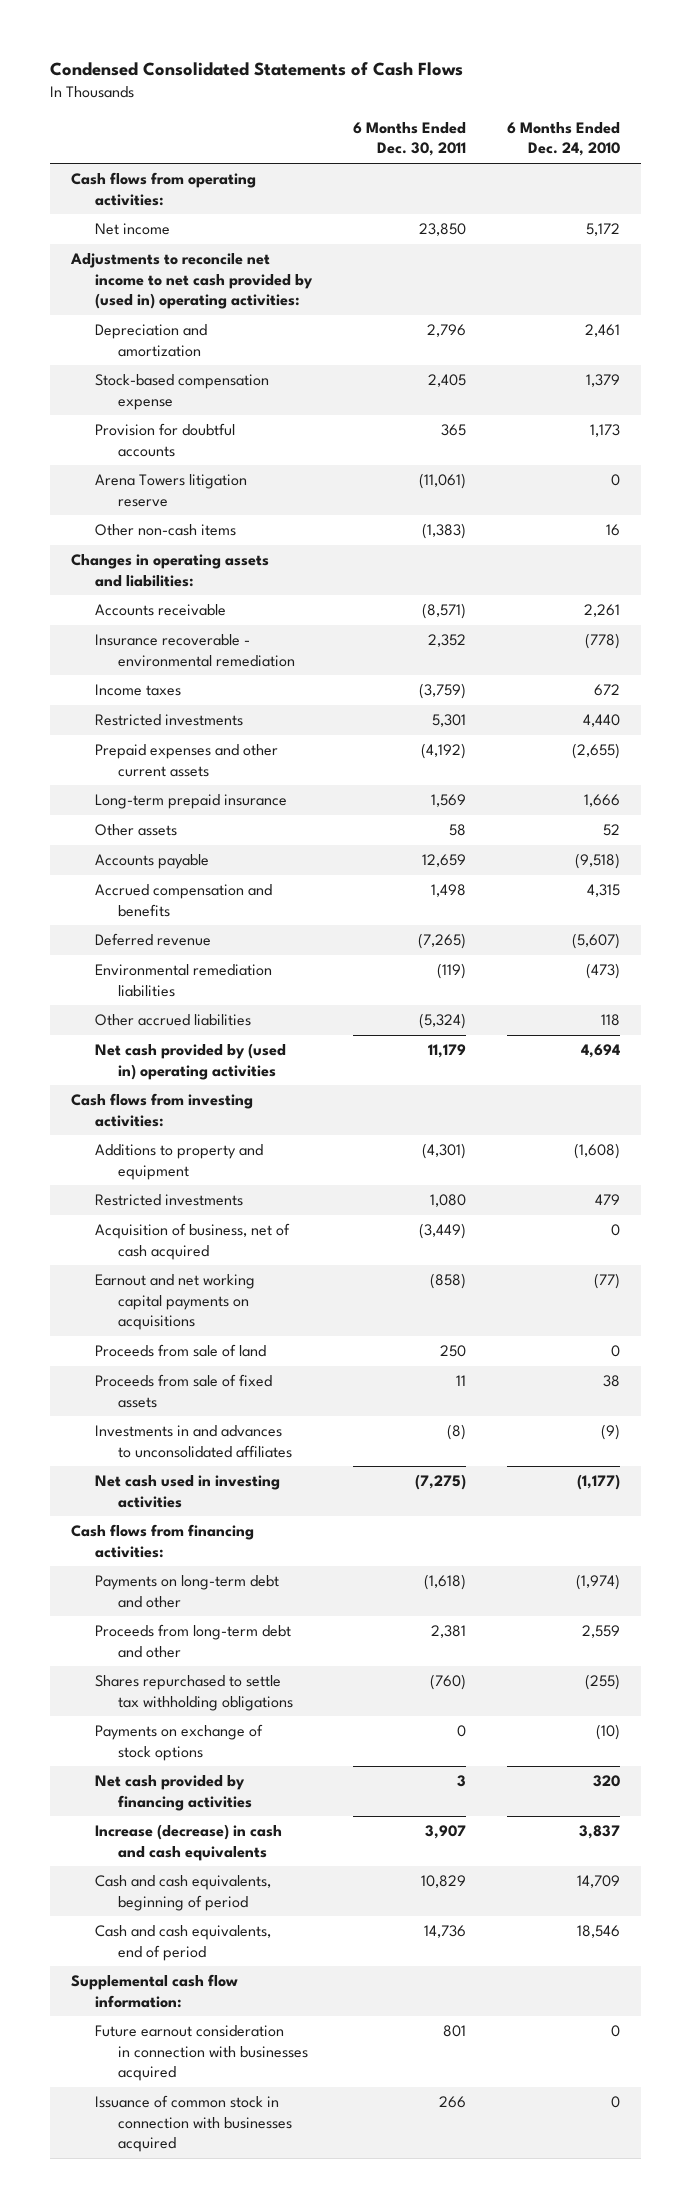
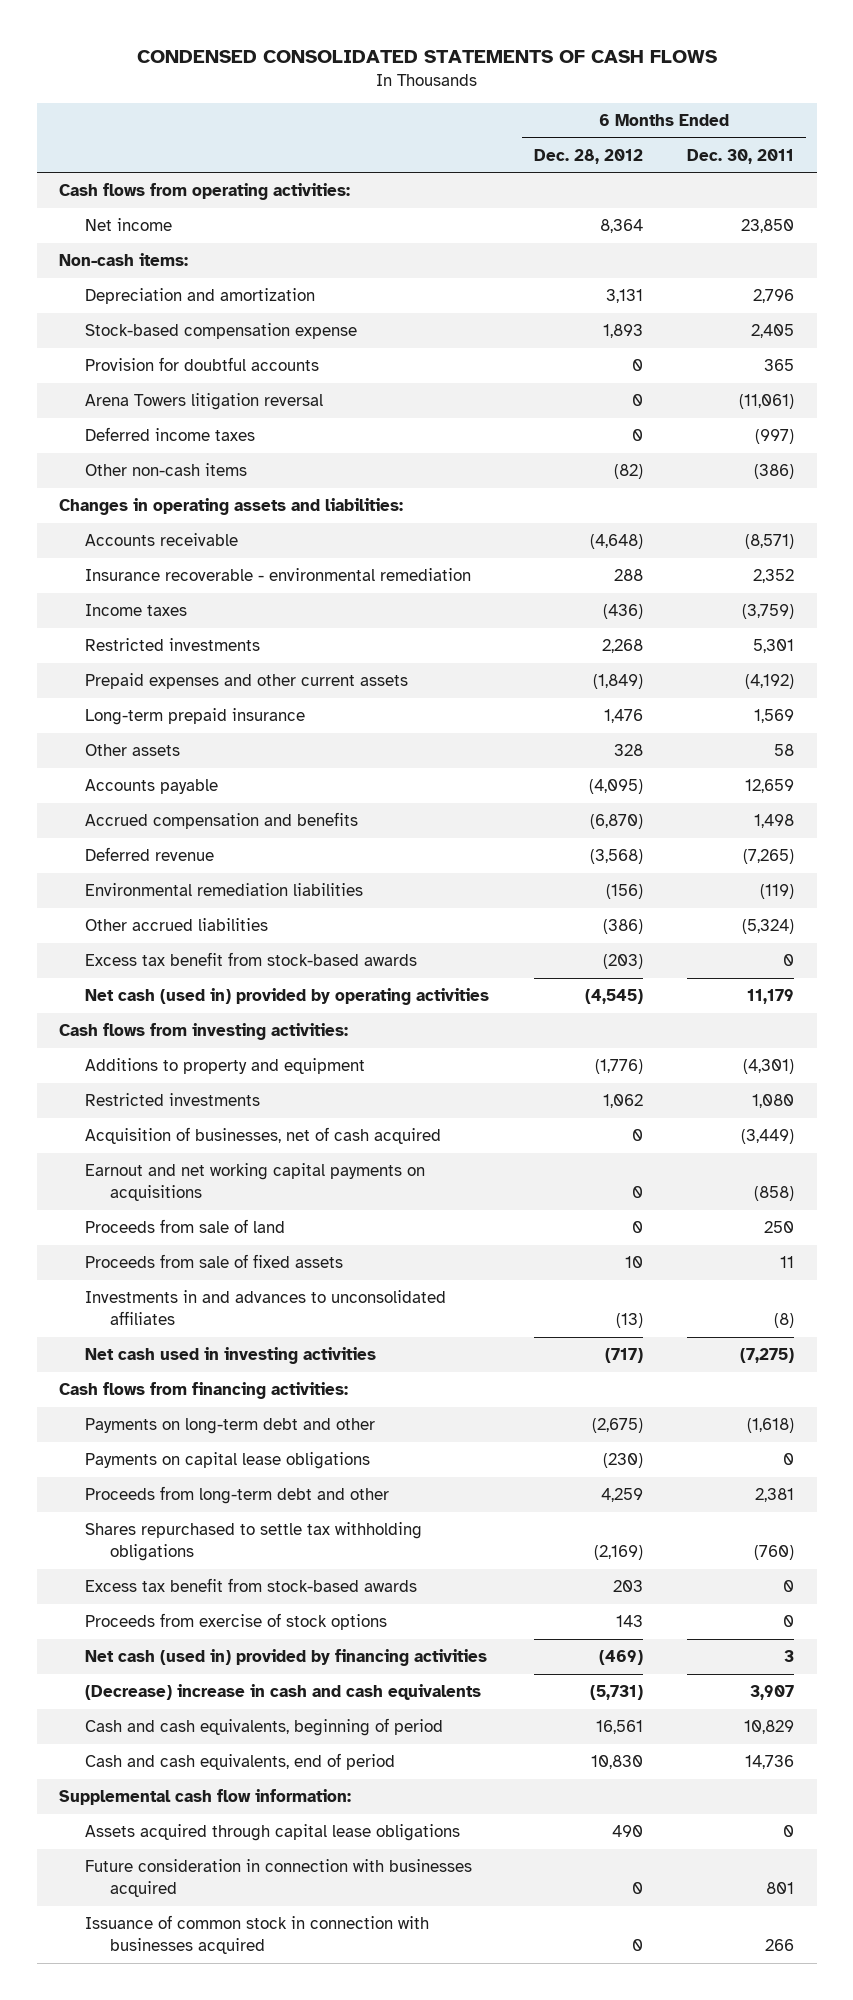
[50,62,464,77] Condensed Consolidated Statements of Cash Flows -> [136,49,717,63] CONDENSED CONSOLIDATED STATEMENTS OF CASH FLOWS
[506,122,620,157] 6 Months Ended Dec. 24, 2010 -> none
none -> [533,148,643,164] Dec. 28, 2012
[69,253,313,309] Adjustments to reconcile net income to net cash provided by (used in) operating activities: -> none
none -> [58,253,188,267] Non-cash items:
[94,474,247,507] Arena Towers litigation reserve -> [84,393,323,411] Arena Towers litigation reversal
none -> [84,427,255,442] Deferred income taxes
[421,523,466,540] (1,383) -> [754,464,795,480] (386)
none -> [84,952,417,967] Excess tax benefit from stock-based awards
[94,1043,286,1080] Net cash provided by (used in) operating activities -> [84,988,489,1006] Net cash (used in) provided by operating activities
[94,1223,290,1260] Acquisition of business, net of cash acquired -> [84,1127,441,1145] Acquisition of businesses, net of cash acquired
none -> [84,1452,370,1470] Payments on capital lease obligations
[94,1724,263,1761] Payments on exchange of stock options -> none
none -> [84,1578,417,1593] Excess tax benefit from stock-based awards
none -> [84,1613,387,1631] Proceeds from exercise of stock options
[94,1775,253,1811] Net cash provided by financing activities -> [84,1649,487,1667] Net cash (used in) provided by financing activities
[94,1824,282,1861] Increase (decrease) in cash and cash equivalents -> [84,1684,481,1701] (Decrease) increase in cash and cash equivalents
none -> [84,1824,460,1842] Assets acquired through capital lease obligations
[94,2025,309,2081] Future earnout consideration in connection with businesses acquired -> [84,1859,472,1898] Future consideration in connection with businesses acquired

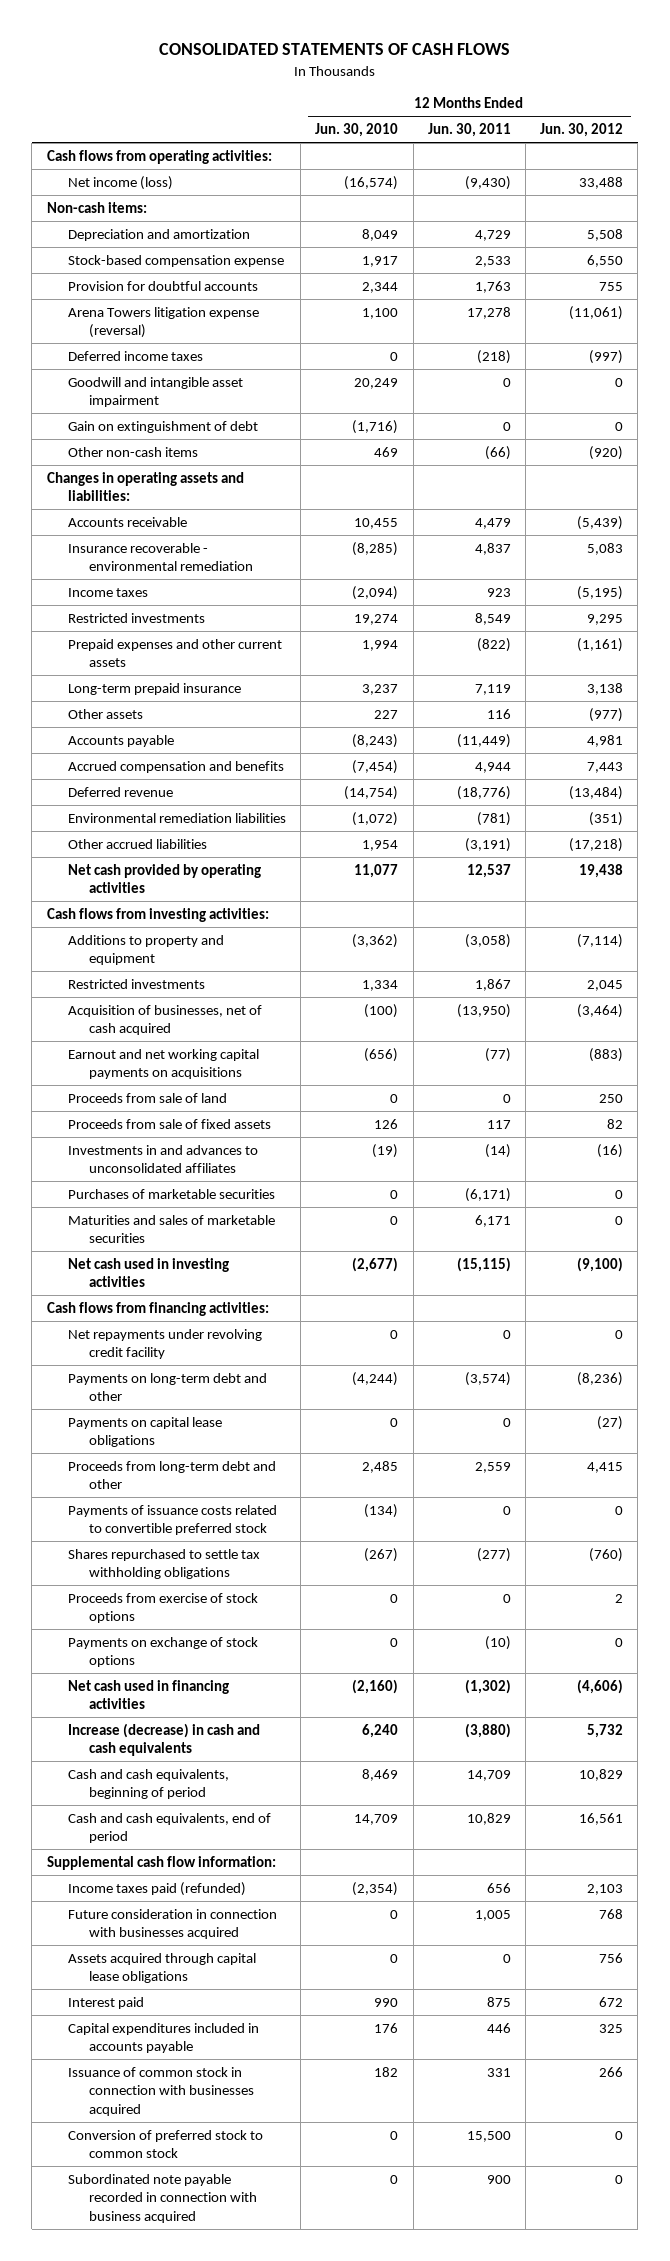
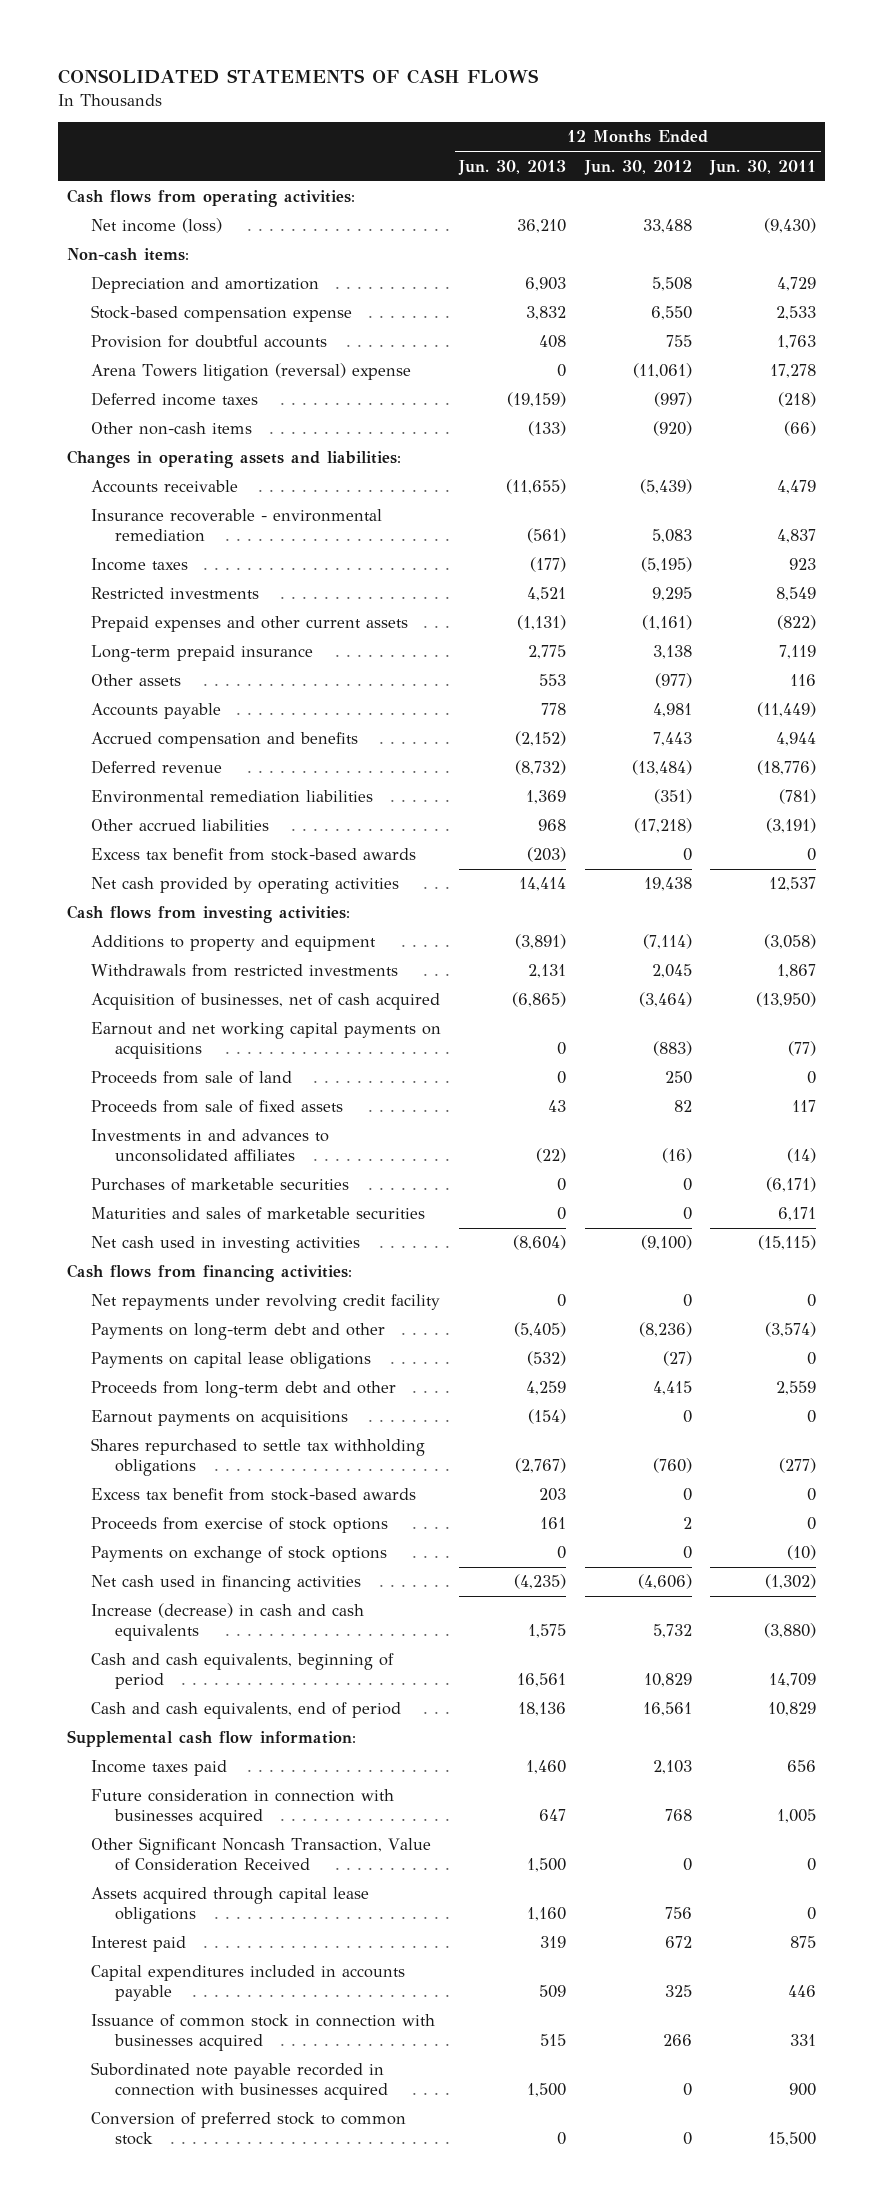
[315,123,399,138] Jun. 30, 2010 -> none
none -> [458,159,567,175] Jun. 30, 2013
[68,306,260,339] Arena Towers litigation expense (reversal) -> [90,363,411,382] Arena Towers litigation (reversal) expense
[68,376,244,408] Goodwill and intangible asset impairment -> none
[68,420,259,433] Gain on extinguishment of debt -> none
none -> [90,848,416,862] Excess tax benefit from stock-based awards
[68,978,206,989] Restricted investments -> [90,964,398,978] Withdrawals from restricted investments
[68,1504,278,1536] Payments of issuance costs related to convertible preferred stock -> none
none -> [90,1410,348,1428] Earnout payments on acquisitions
none -> [90,1488,416,1502] Excess tax benefit from stock-based awards
[68,1881,247,1896] Income taxes paid (refunded) -> [90,1760,227,1777] Income taxes paid
none -> [90,1837,431,1872] Other Significant Noncash Transaction, Value of Consideration Received
none -> [90,2062,389,2101] Subordinated note payable recorded in connection with businesses acquired
[68,2173,258,2223] Subordinated note payable recorded in connection with business acquired -> none

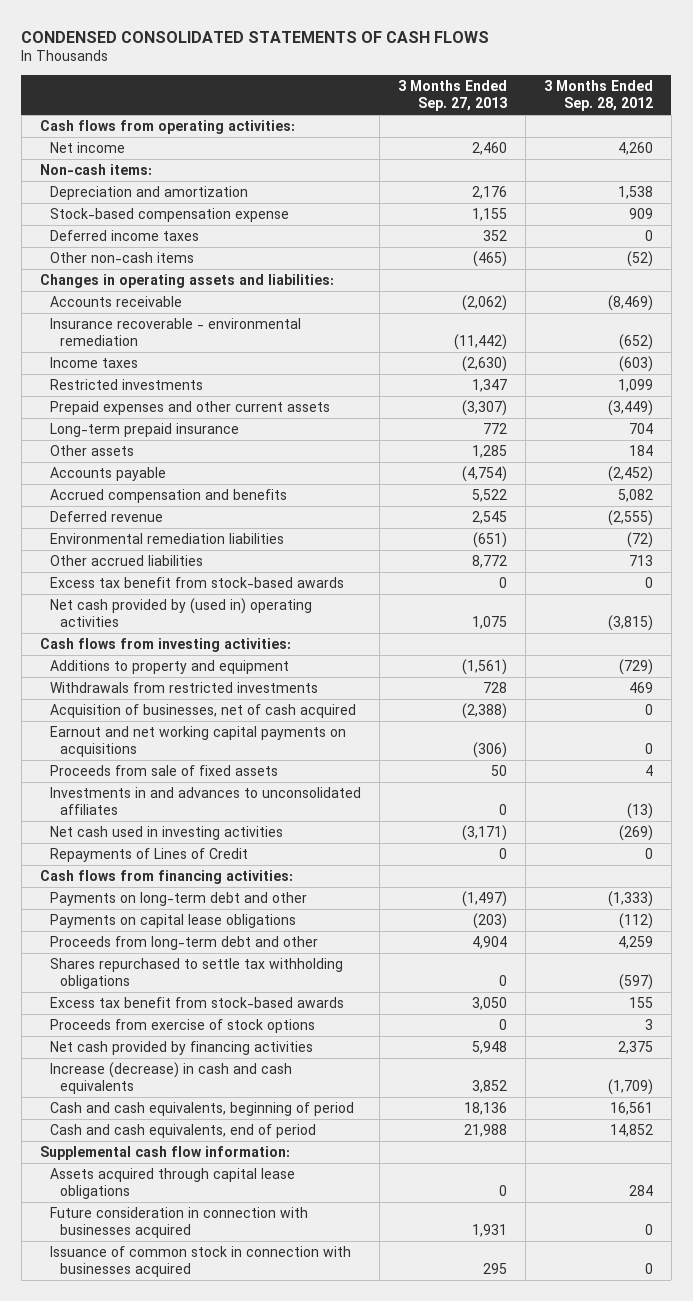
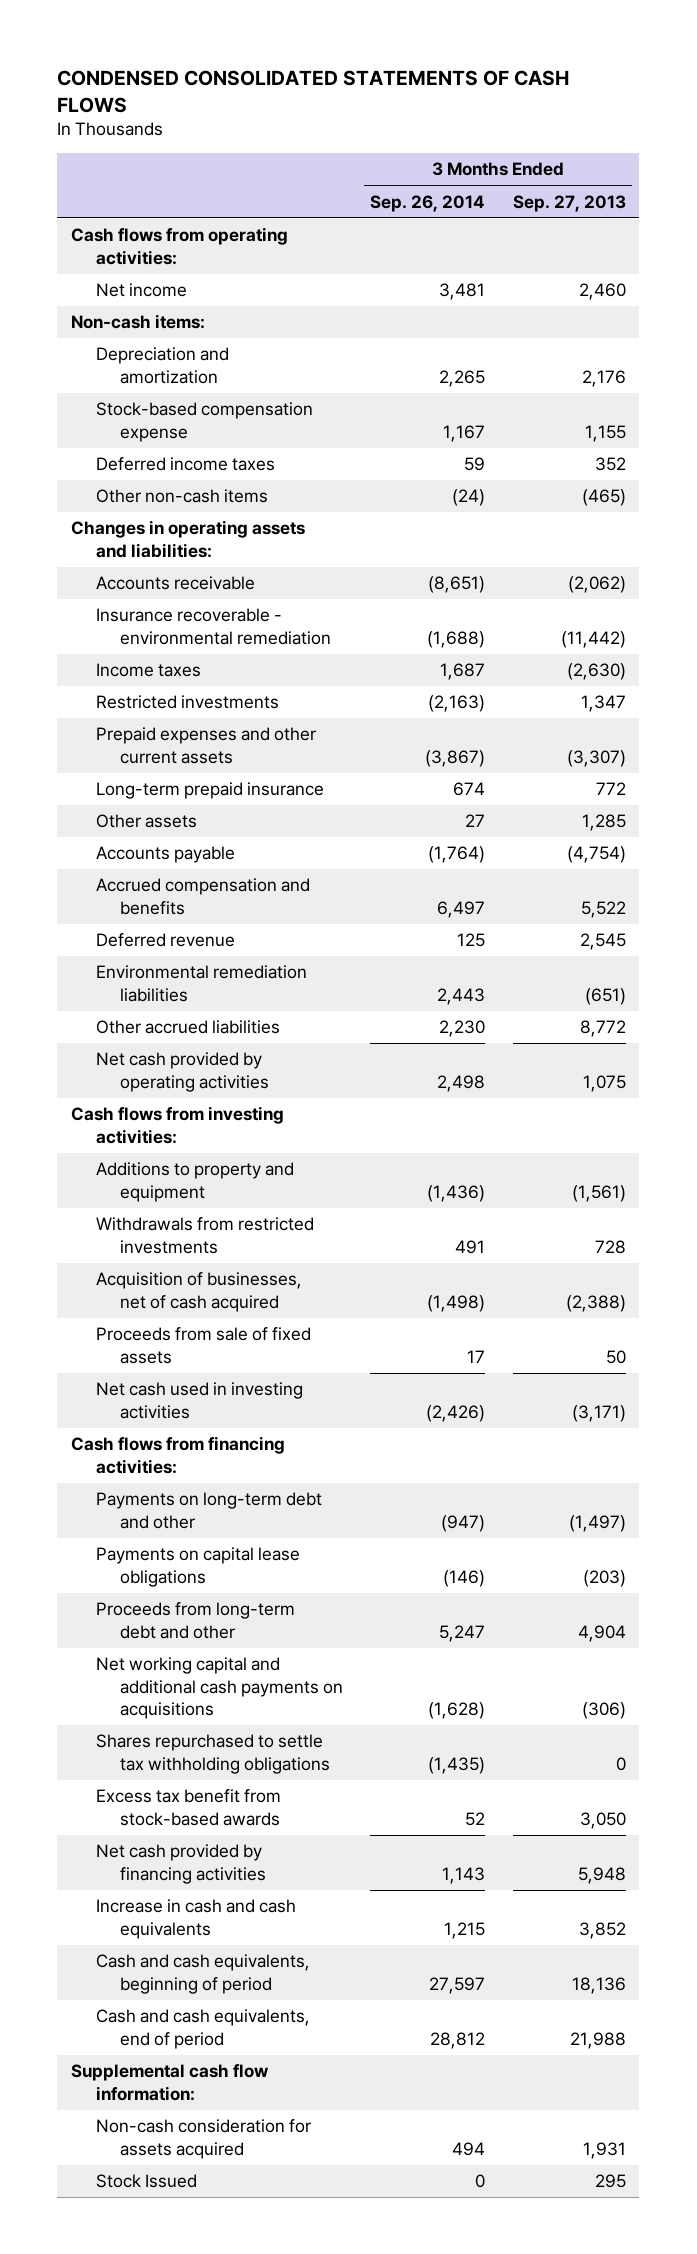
[543,80,653,112] 3 Months Ended Sep. 28, 2012 -> none
none -> [370,194,486,212] Sep. 26, 2014
[50,576,345,588] Excess tax benefit from stock-based awards -> none
[50,597,313,628] Net cash provided by (used in) operating activities -> [95,1052,270,1092] Net cash provided by operating activities
[50,725,347,758] Earnout and net working capital payments on acquisitions -> none
[50,786,362,816] Investments in and advances to unconsolidated affiliates -> none
[50,847,249,862] Repayments of Lines of Credit -> none
none -> [95,1657,344,1719] Net working capital and additional cash payments on acquisitions
[50,1018,316,1033] Proceeds from exercise of stock options -> none
[50,1061,293,1095] Increase (decrease) in cash and cash equivalents -> [95,1899,296,1939] Increase in cash and cash equivalents
[50,1167,296,1200] Assets acquired through capital lease obligations -> none
[50,1206,309,1239] Future consideration in connection with businesses acquired -> [95,2119,311,2159] Non-cash consideration for assets acquired
[50,1245,352,1278] Issuance of common stock in connection with businesses acquired -> [95,2174,197,2189] Stock Issued

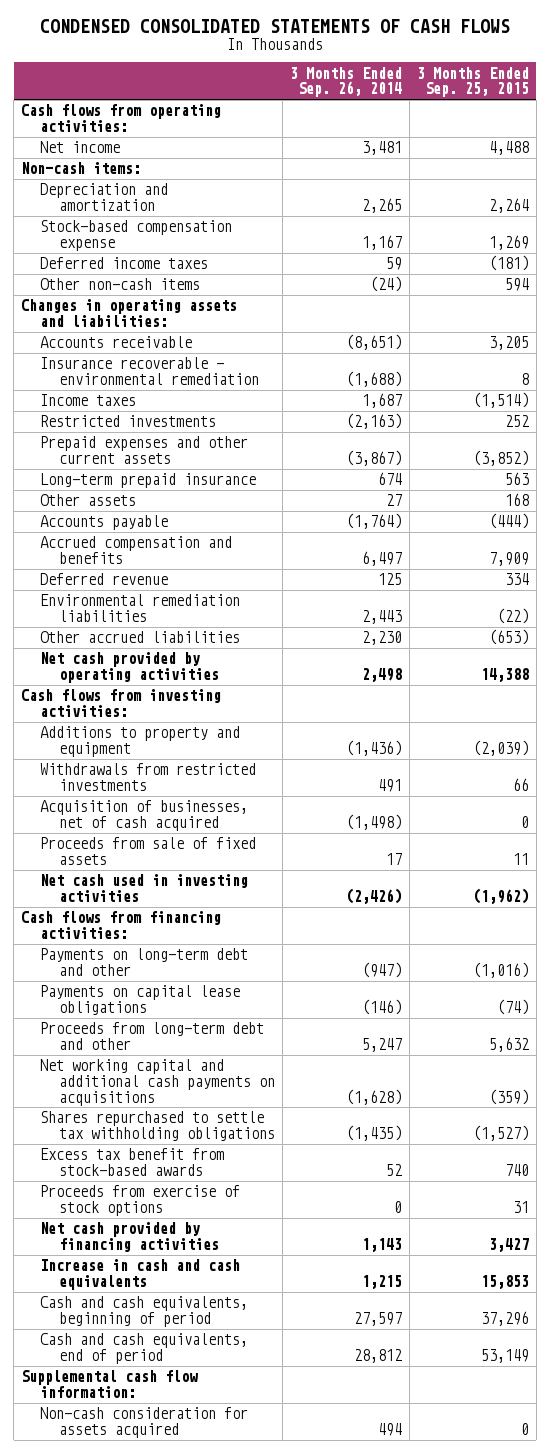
[512,194,626,212] Sep. 27, 2013 -> none
none -> [416,66,529,98] 3 Months Ended Sep. 25, 2015
none -> [40,1185,241,1216] Proceeds from exercise of stock options
[95,2174,197,2189] Stock Issued -> none

